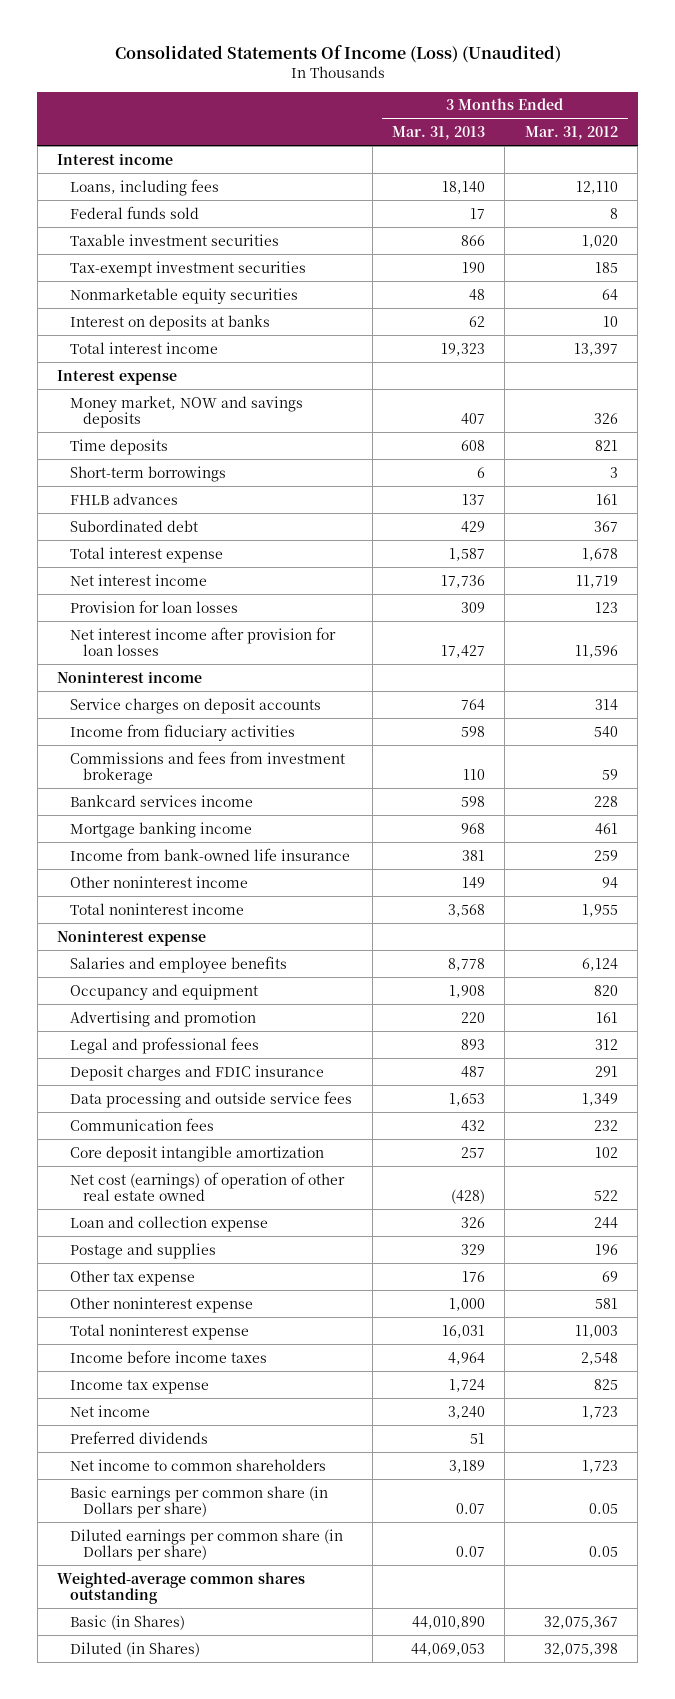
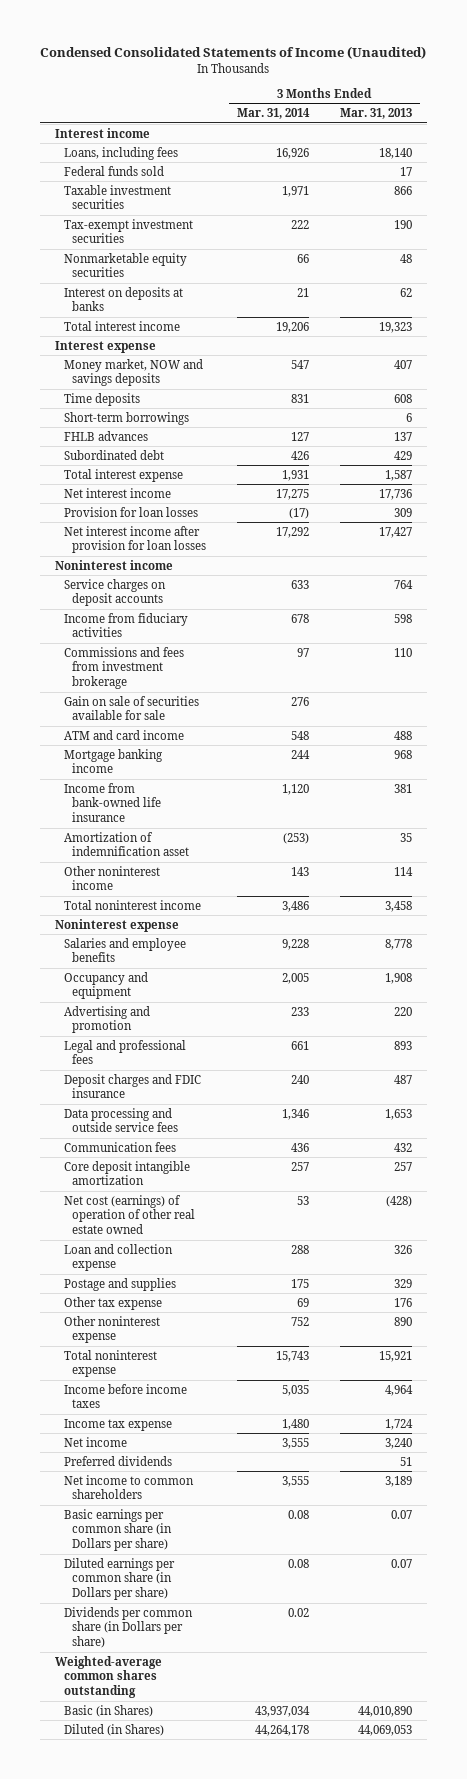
[114,44,561,63] Consolidated Statements Of Income (Loss) (Unaudited) -> [40,46,427,60] Condensed Consolidated Statements of Income (Unaudited)
[524,126,618,141] Mar. 31, 2012 -> none
none -> [237,108,311,120] Mar. 31, 2014
[70,794,254,807] Bankcard services income -> none
none -> [63,695,199,721] Gain on sale of securities available for sale
none -> [63,729,184,740] ATM and card income
none -> [63,831,190,857] Amortization of indemnification asset
[462,876,486,888] 149 -> [393,866,413,876] 114
[448,903,486,917] 3,568 -> [384,900,412,912] 3,458
[449,1297,486,1311] 1,000 -> [393,1316,412,1326] 890
[442,1324,486,1338] 16,031 -> [378,1350,412,1362] 15,921
none -> [63,1606,193,1649] Dividends per common share (in Dollars per share)

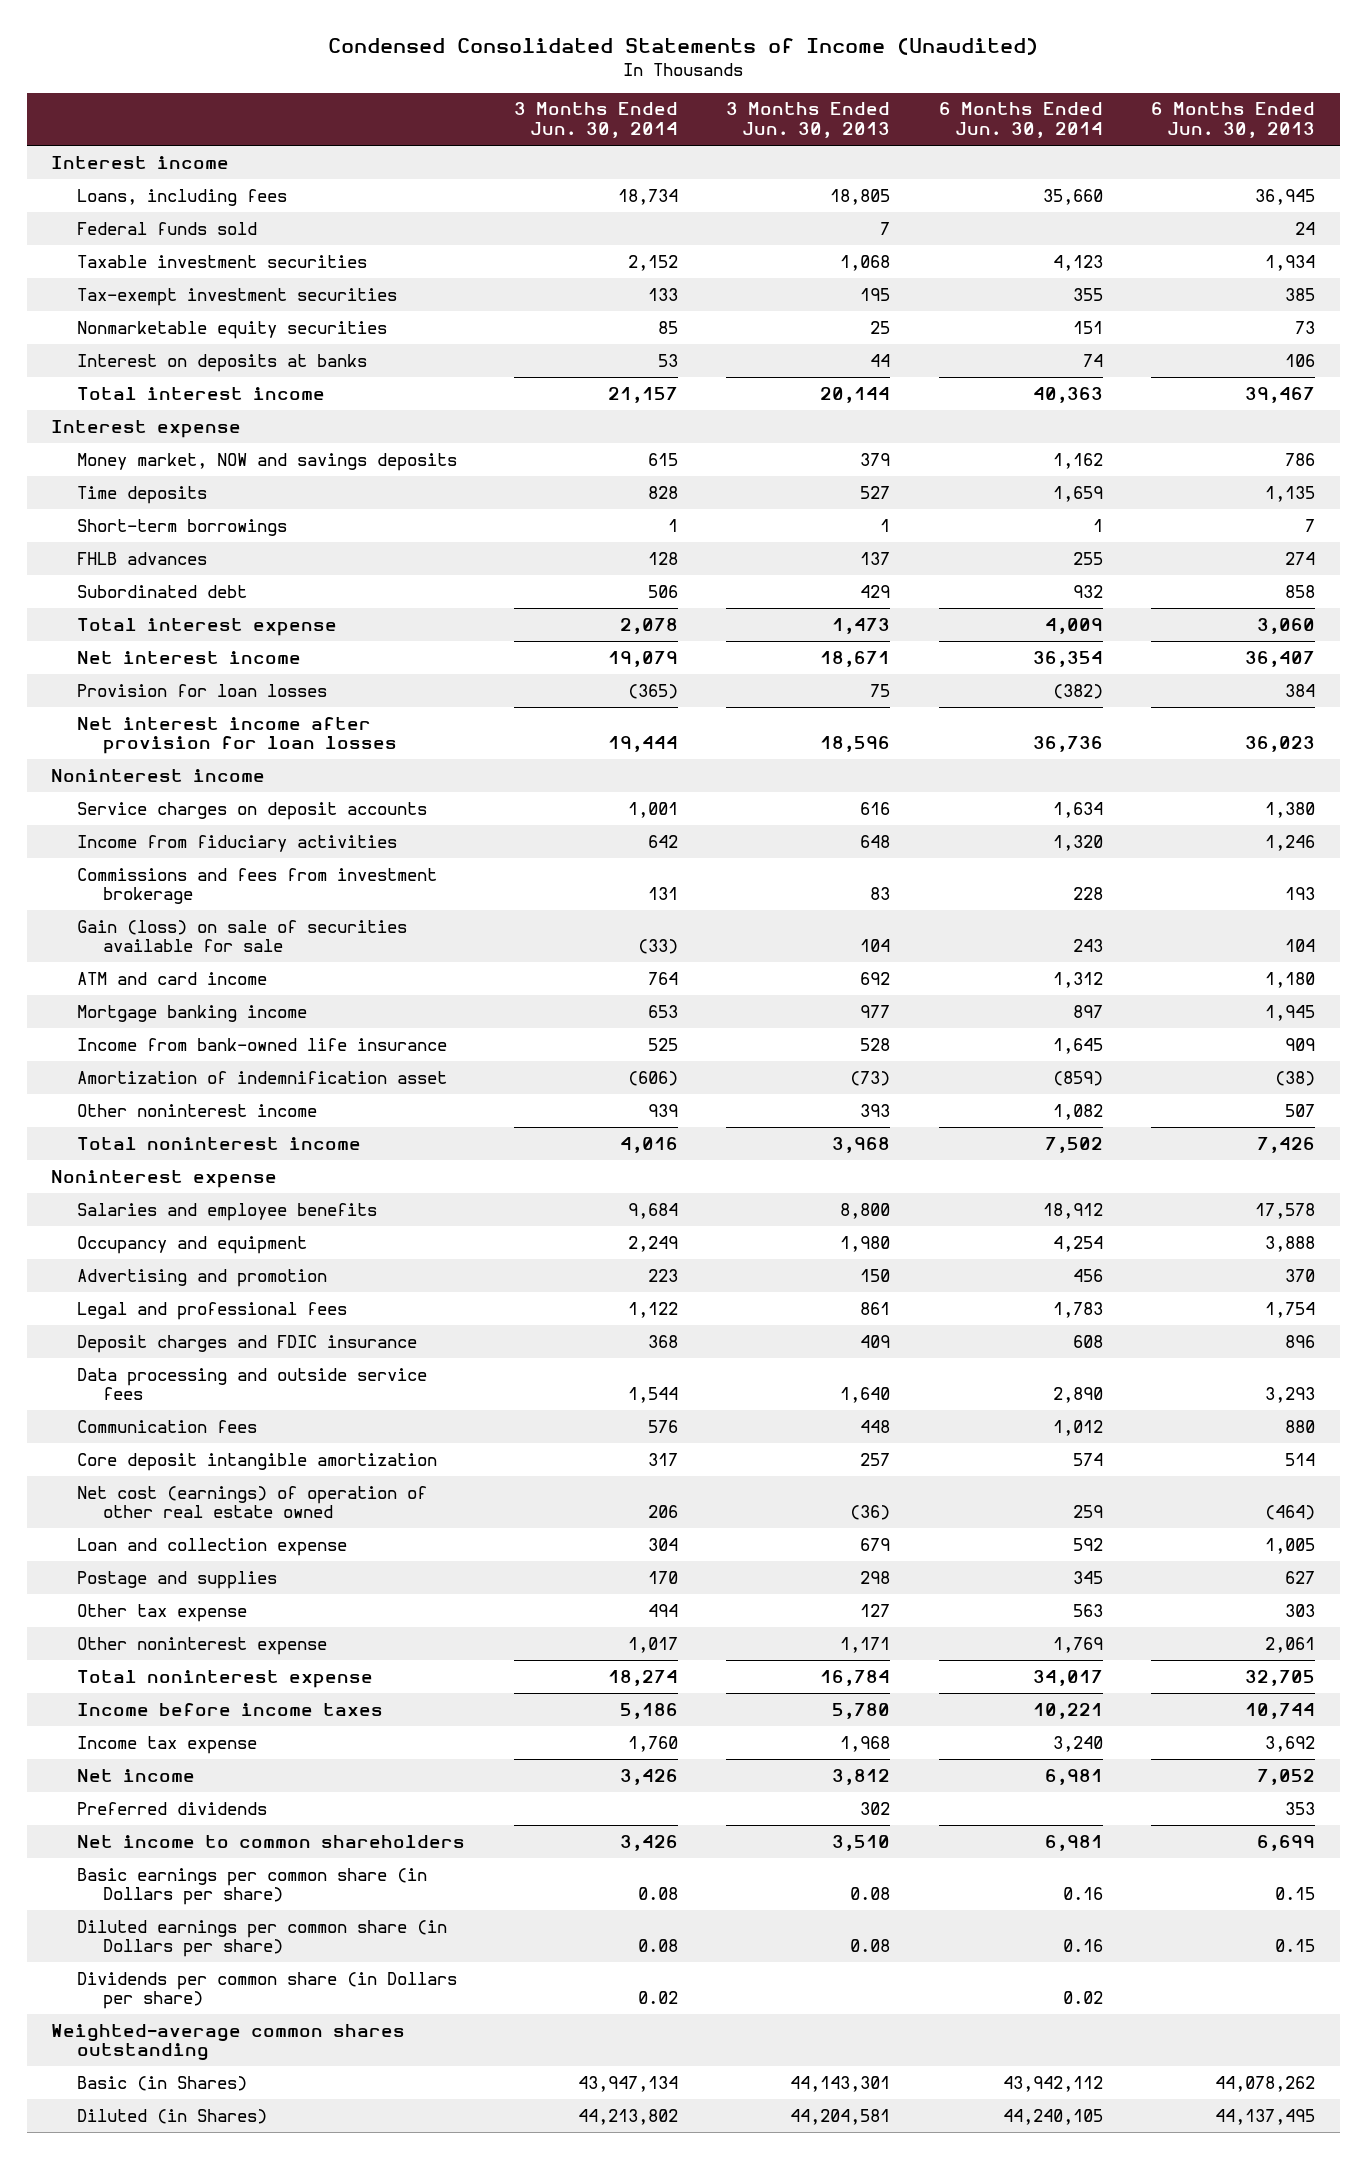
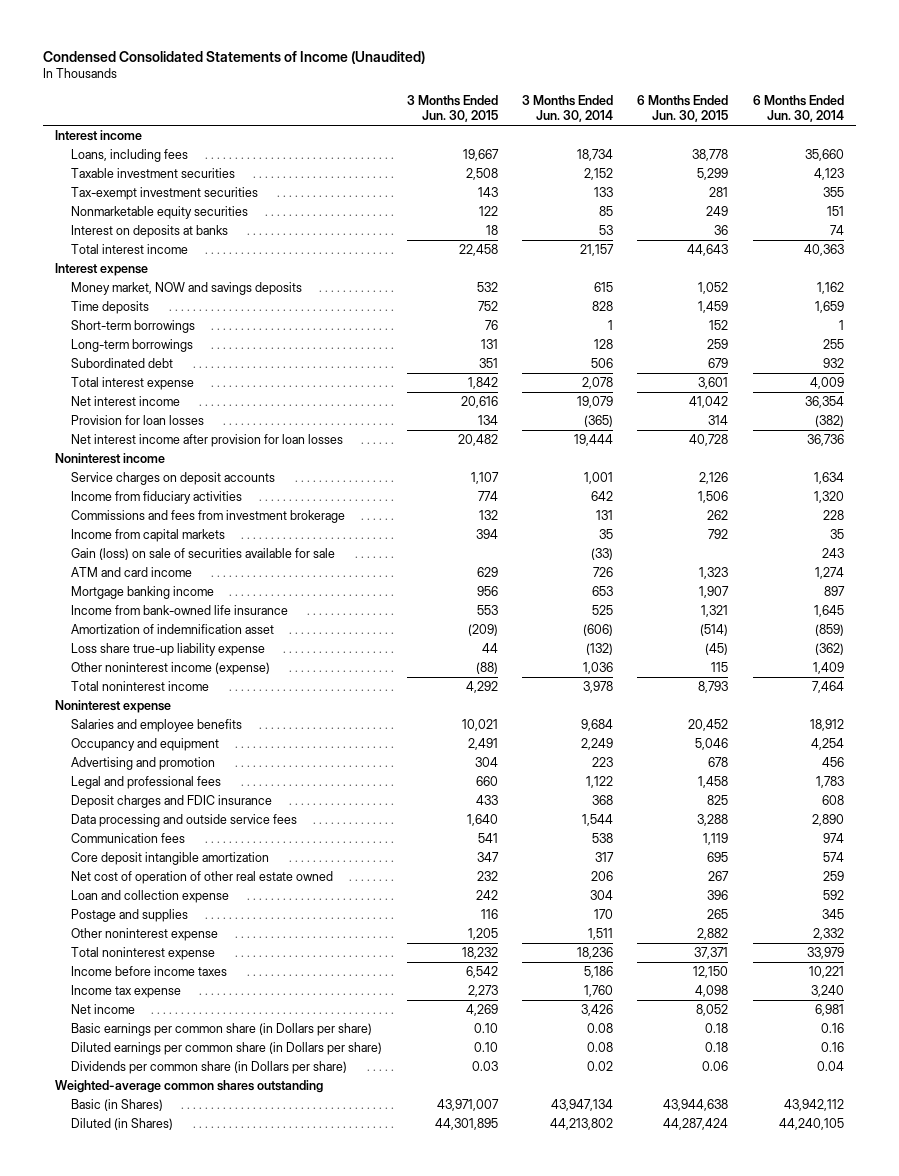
[726,102,891,139] 3 Months Ended Jun. 30, 2013 -> none
[1151,102,1316,139] 6 Months Ended Jun. 30, 2013 -> none
none -> [406,94,498,123] 3 Months Ended Jun. 30, 2015
none -> [637,94,729,123] 6 Months Ended Jun. 30, 2015
[77,221,258,235] Federal funds sold -> none
[77,551,208,565] FHLB advances -> [71,339,194,353] Long-term borrowings
none -> [71,529,226,543] Income from capital markets
[647,971,678,985] 764 -> [592,567,613,578] 726
[1052,971,1103,988] 1,312 -> [814,567,844,580] 1,274
none -> [71,643,266,657] Loss share true-up liability expense
[77,1103,318,1117] Other noninterest income -> [71,662,271,676] Other noninterest income (expense)
[647,1103,678,1117] 939 -> [582,662,613,675] 1,036
[1052,1103,1103,1120] 1,082 -> [812,662,844,675] 1,409
[619,1136,678,1153] 4,016 -> [582,681,613,694] 3,978
[1044,1136,1103,1153] 7,502 -> [811,681,844,694] 7,464
[647,1419,678,1433] 576 -> [591,833,613,844] 538
[1052,1419,1103,1436] 1,012 -> [822,833,844,844] 974
[77,1485,428,1519] Net cost (earnings) of operation of other real estate owned -> [71,871,334,885] Net cost of operation of other real estate owned
[77,1603,248,1622] Other tax expense -> none
[627,1636,678,1653] 1,017 -> [587,928,613,941] 1,511
[1052,1636,1103,1653] 1,769 -> [812,928,844,941] 2,332
[607,1669,678,1686] 18,274 -> [576,947,613,960] 18,236
[1032,1669,1103,1686] 34,017 -> [806,947,844,960] 33,979
[77,1801,268,1815] Preferred dividends -> none
[77,1834,466,1848] Net income to common shareholders -> none
[1062,1991,1103,2005] 0.02 -> [816,1061,844,1072] 0.04

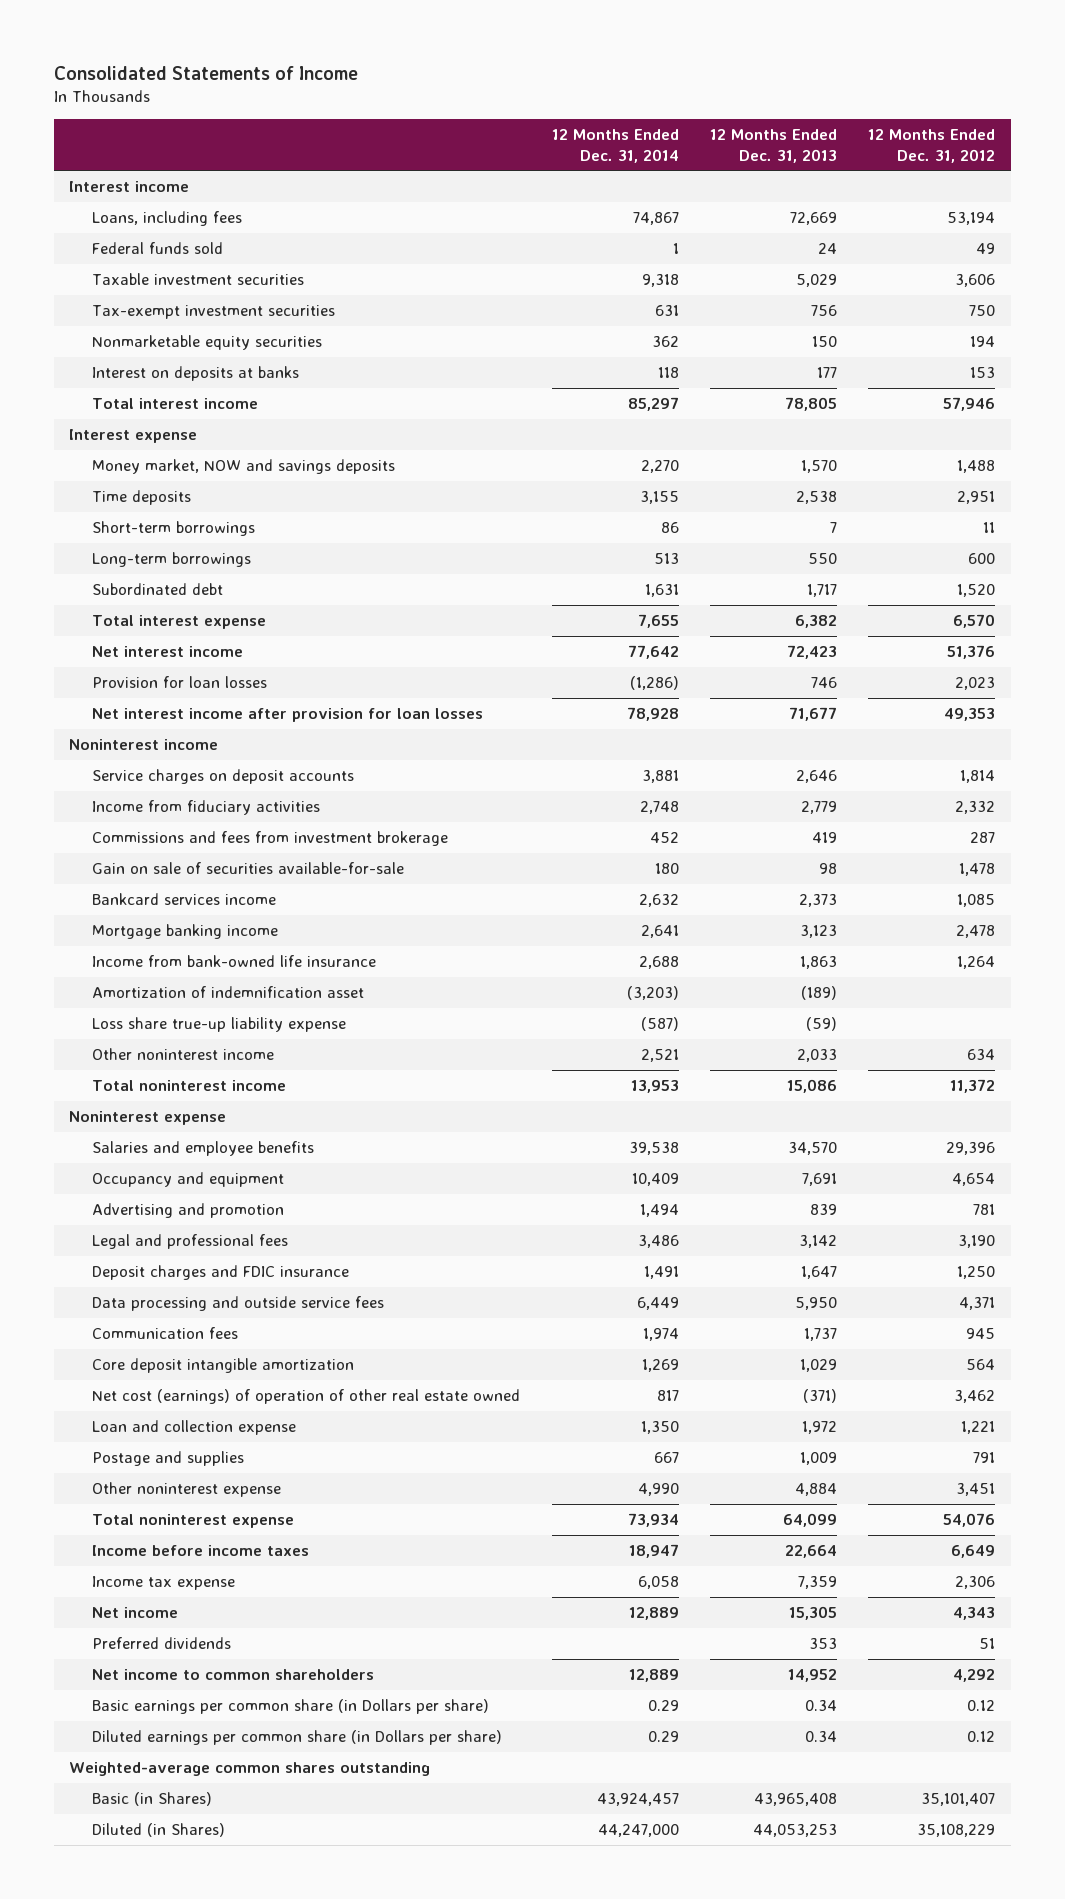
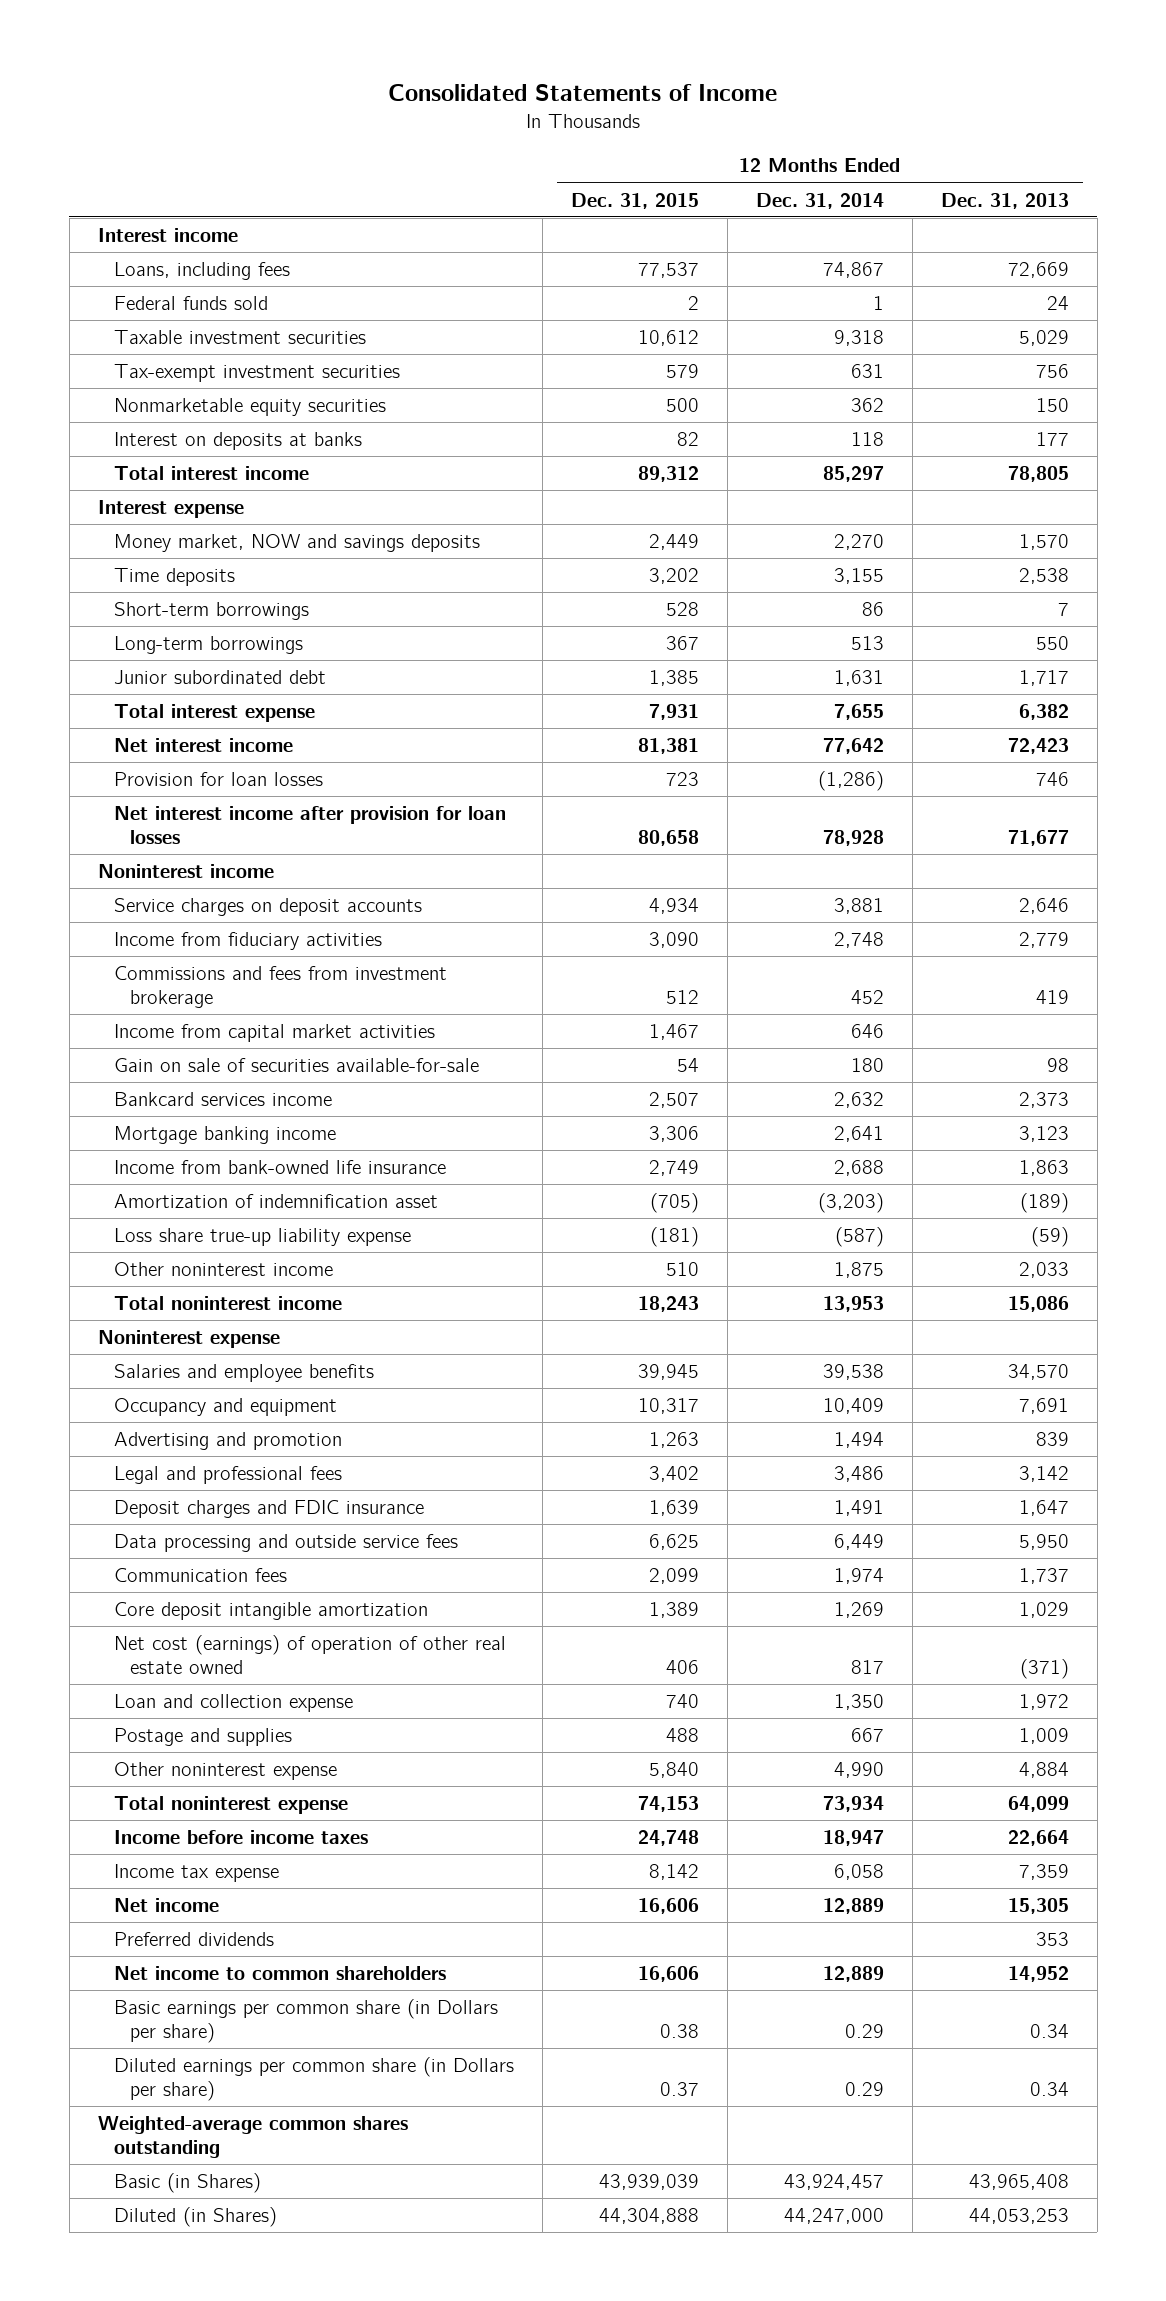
[868,128,996,163] 12 Months Ended Dec. 31, 2012 -> none
none -> [570,192,699,209] Dec. 31, 2015
[92,582,224,595] Subordinated debt -> [113,670,326,685] Junior subordinated debt
none -> [113,1024,435,1043] Income from capital market activities
[640,1048,679,1062] 2,521 -> [833,1262,884,1279] 1,875

